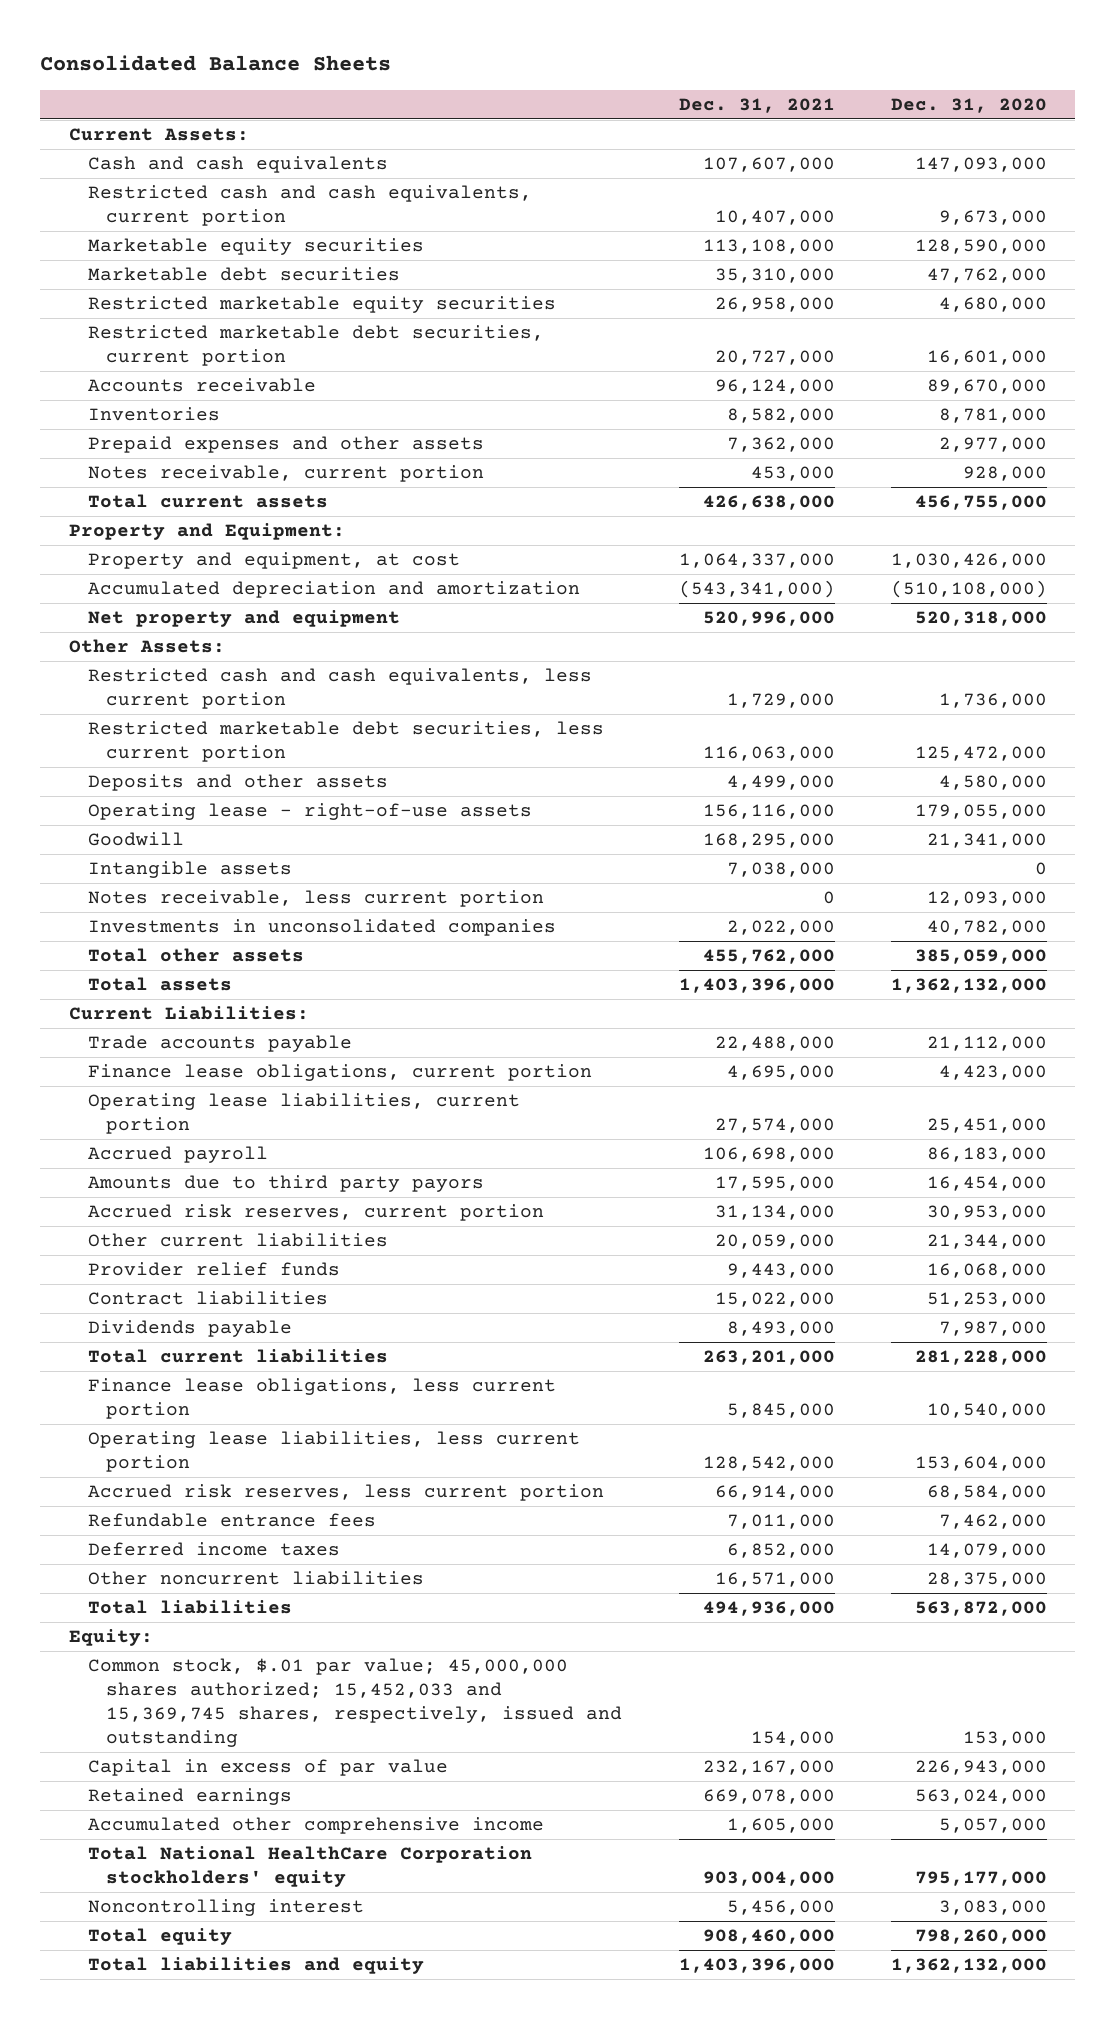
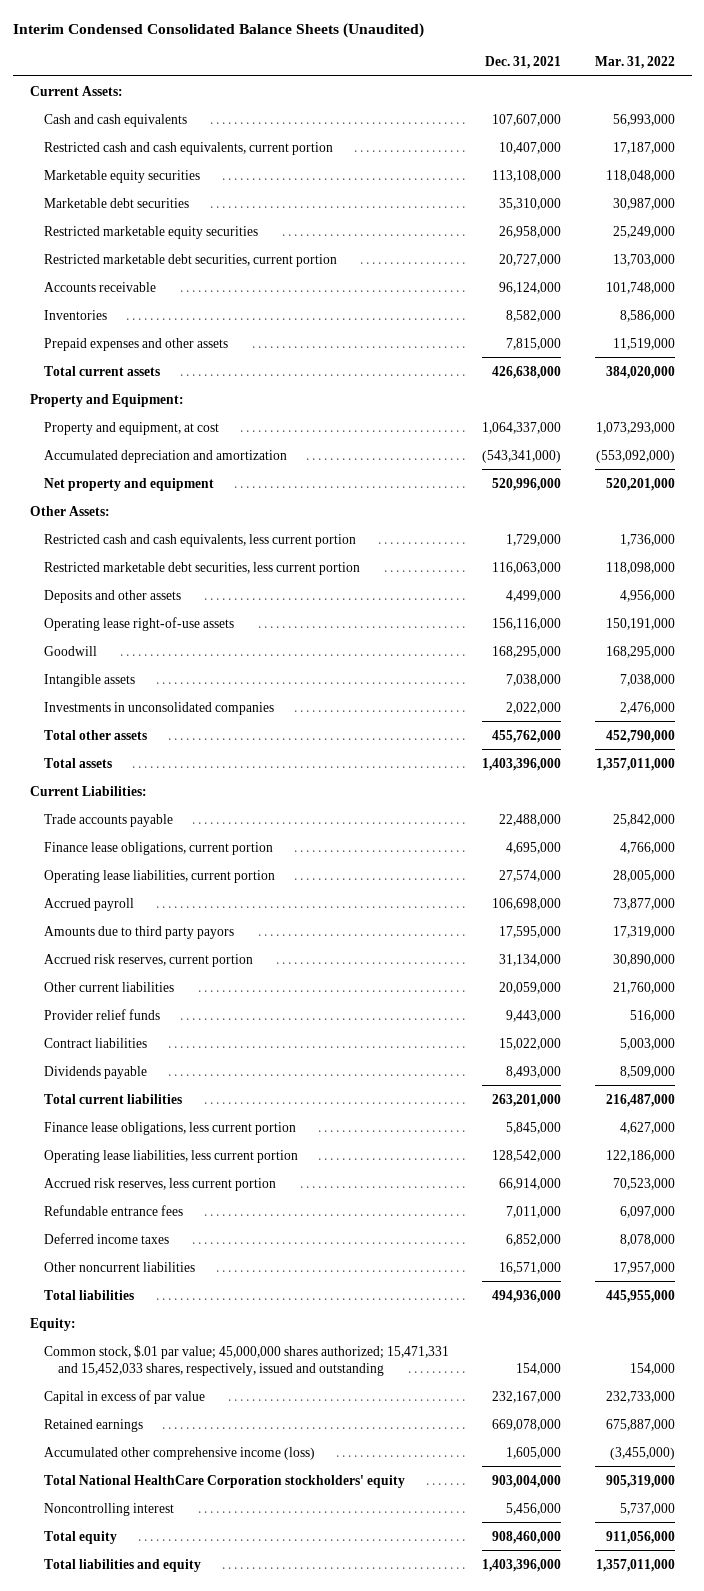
[40,55,392,72] Consolidated Balance Sheets -> [12,22,424,38] Interim Condensed Consolidated Balance Sheets (Unaudited)
[891,97,1048,113] Dec. 31, 2020 -> none
none -> [594,56,675,70] Mar. 31, 2022
[87,465,484,483] Notes receivable, current portion -> none
[726,437,835,453] 7,362,000 -> [506,337,562,350] 7,815,000
[87,803,532,821] Operating lease - right-of-use assets -> [43,616,234,631] Operating lease right-of-use assets
[87,890,544,908] Notes receivable, less current portion -> none
[87,1658,623,1748] Common stock, $.01 par value; 45,000,000 shares authorized; 15,452,033 and 15,369,745 shares, respectively, issued and outstanding -> [43,1344,449,1376] Common stock, $.01 par value; 45,000,000 shares authorized; 15,471,331 and 15,452,033 shares, respectively, issued and outstanding
[87,1817,544,1835] Accumulated other comprehensive income -> [43,1446,315,1460] Accumulated other comprehensive income (loss)

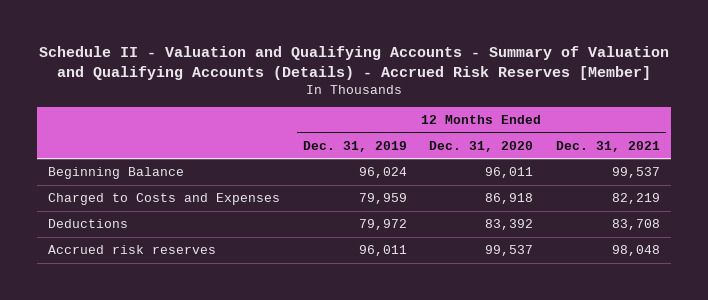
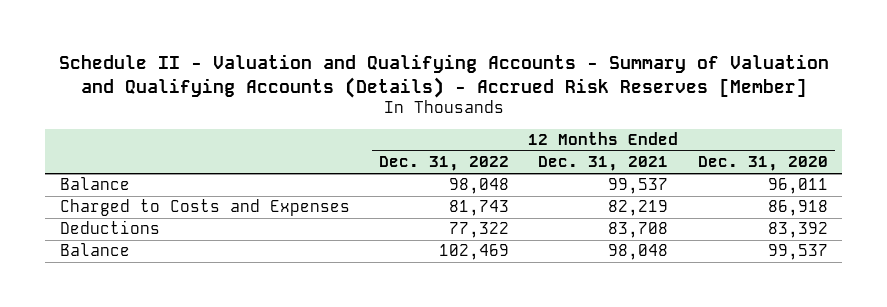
[302,140,407,152] Dec. 31, 2019 -> none
none -> [379,156,510,172] Dec. 31, 2022
[48,167,185,180] Beginning Balance -> [59,177,130,191] Balance
[48,245,217,255] Accrued risk reserves -> [59,243,130,257] Balance

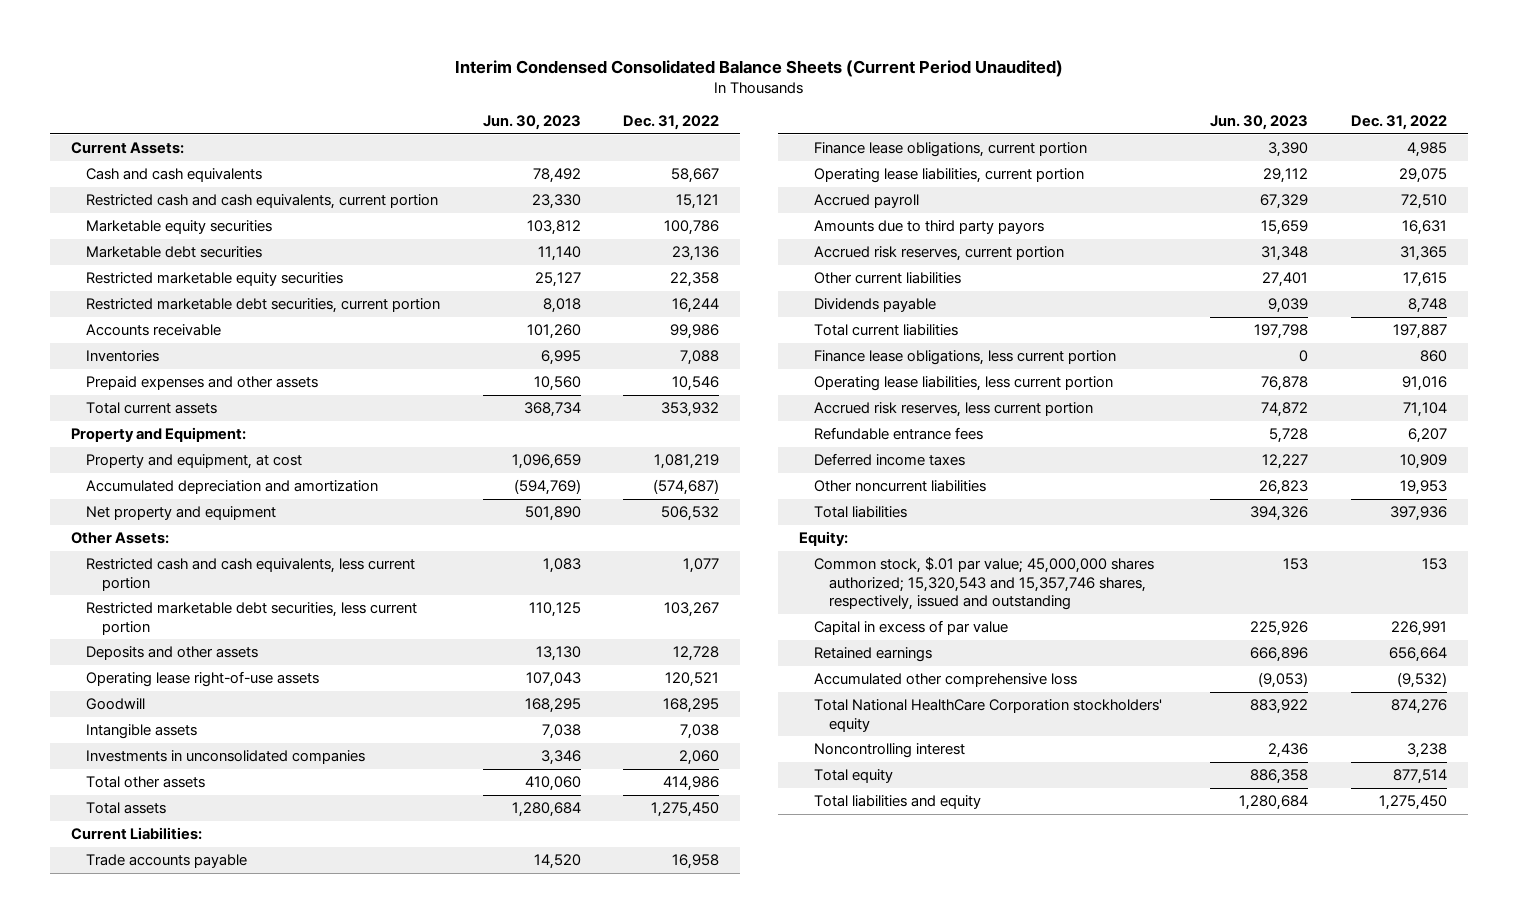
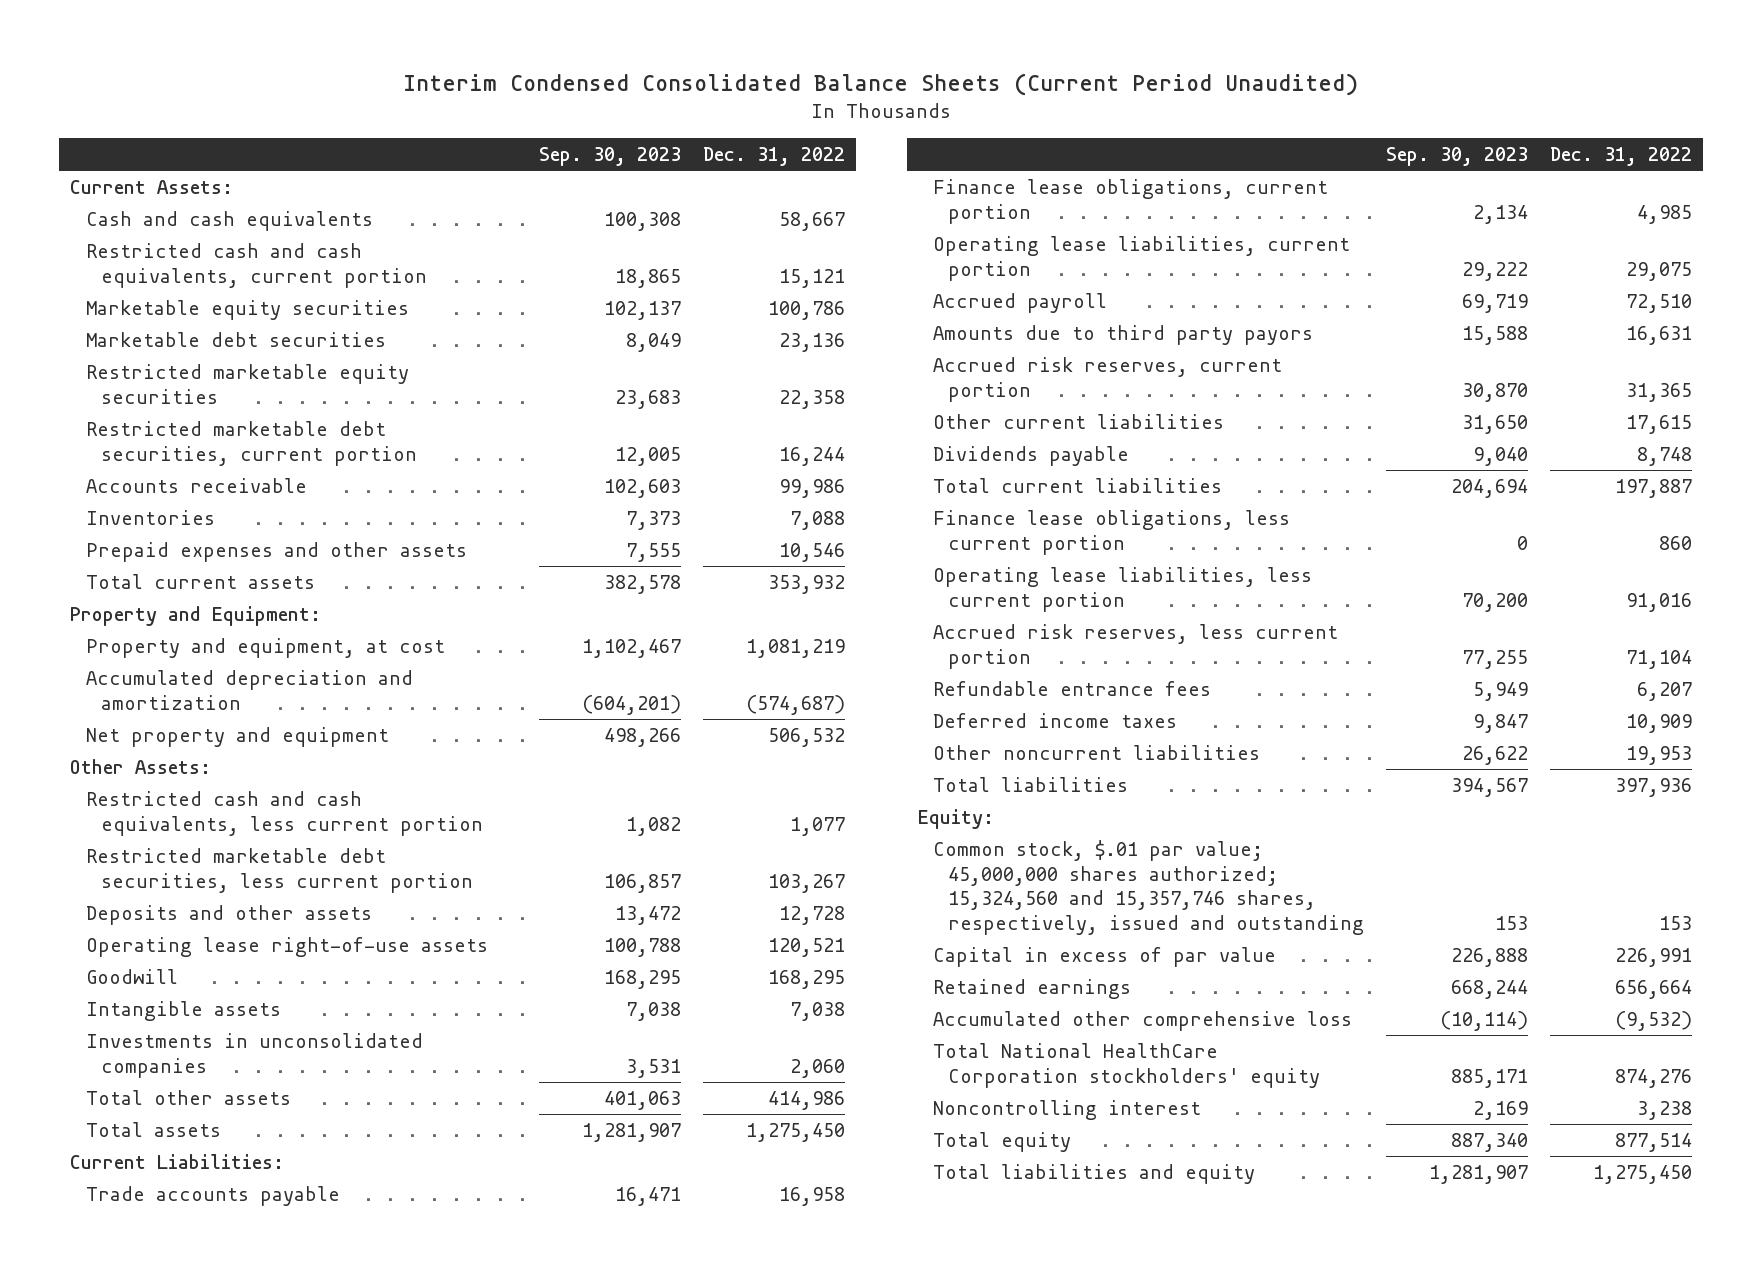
[482,115,581,131] Jun. 30, 2023 -> none
none -> [539,147,682,167] Sep. 30, 2023
[814,557,1155,611] Common stock, $.01 par value; 45,000,000 shares authorized; 15,320,543 and 15,357,746 shares, respectively, issued and outstanding -> [932,840,1365,935] Common stock, $.01 par value; 45,000,000 shares authorized; 15,324,560 and 15,357,746 shares, respectively, issued and outstanding

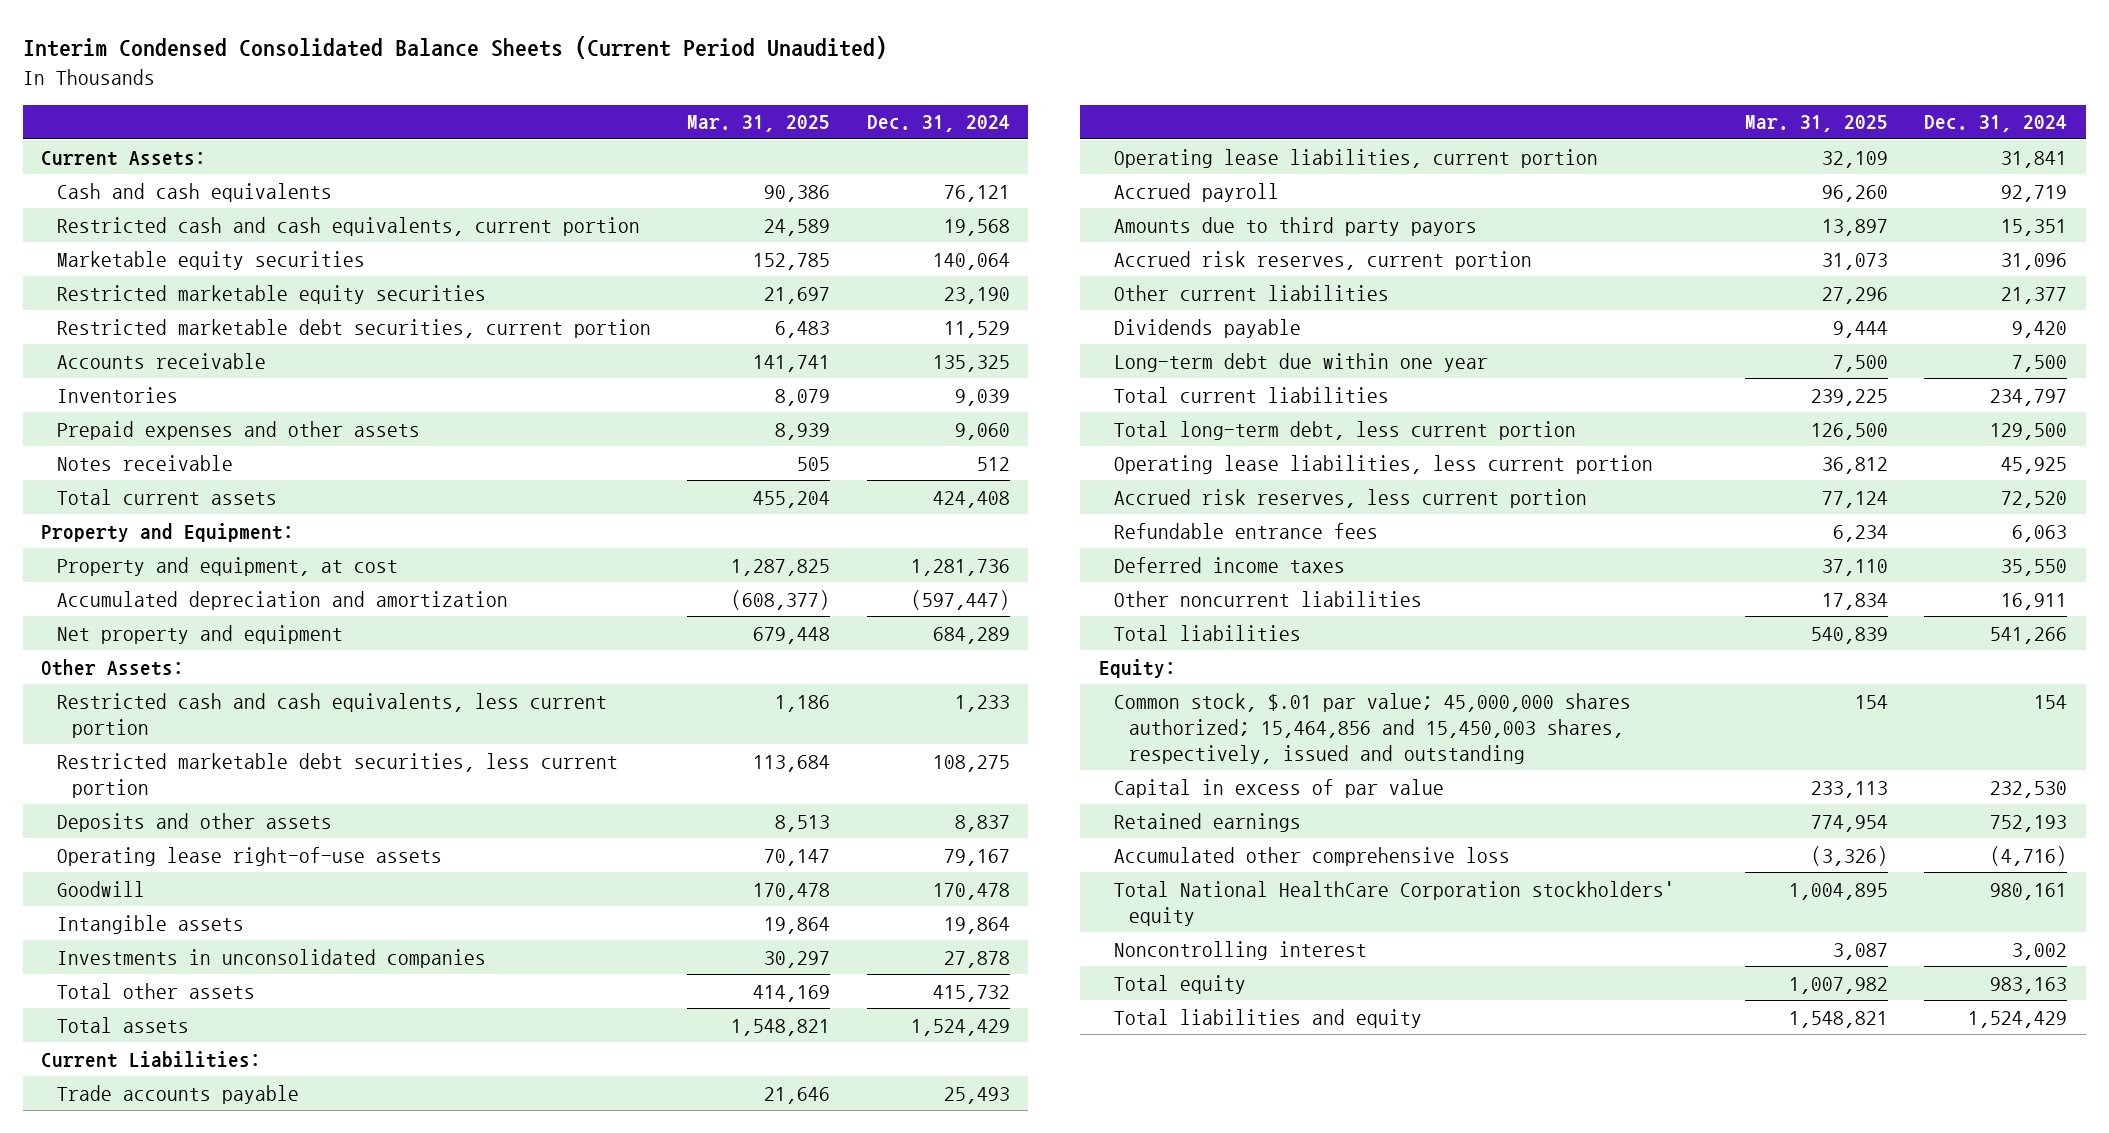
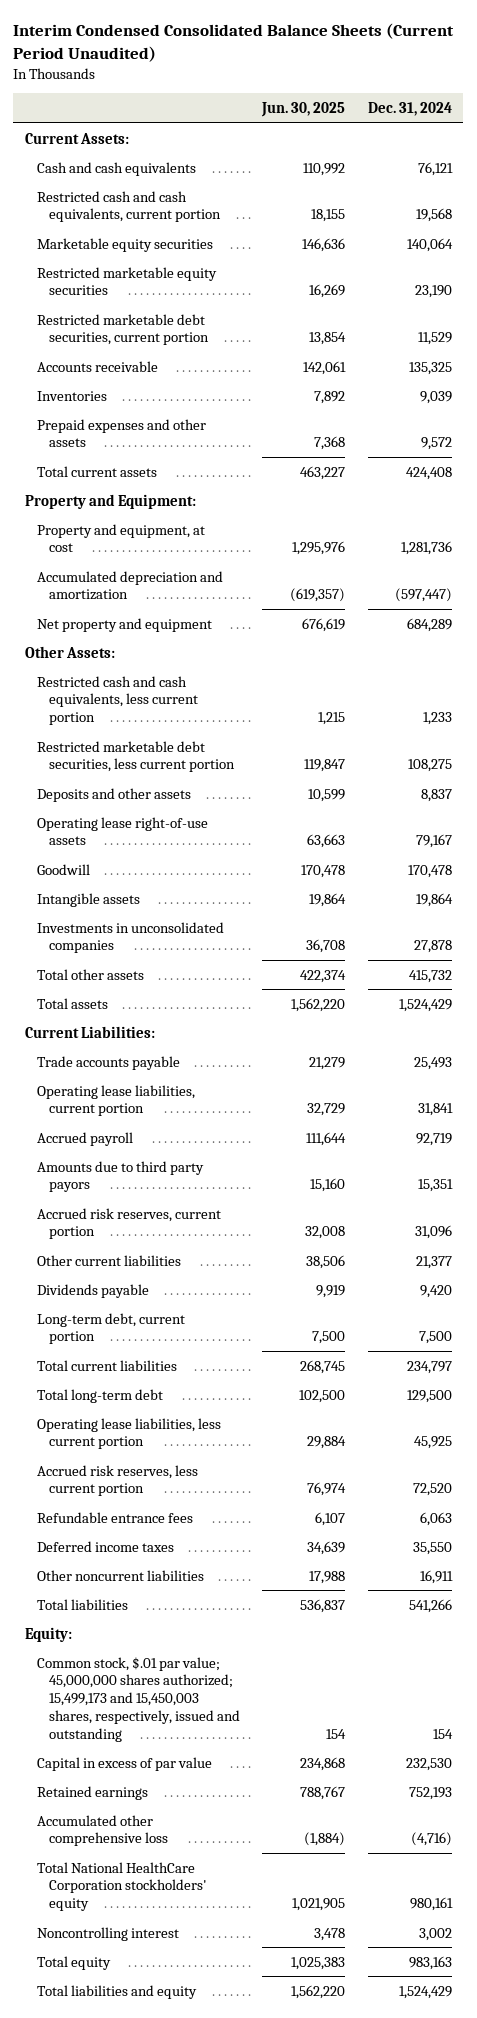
[687,115,831,133] Mar. 31, 2025 -> none
none -> [261,102,346,118] Jun. 30, 2025
[56,454,233,471] Notes receivable -> none
[954,422,1010,440] 9,060 -> [421,437,453,451] 9,572
[1114,352,1489,372] Long-term debt due within one year -> [36,1312,185,1345] Long-term debt, current portion
[1114,420,1577,440] Total long-term debt, less current portion -> [36,1388,163,1403] Total long-term debt
[1114,692,1632,764] Common stock, $.01 par value; 45,000,000 shares authorized; 15,464,856 and 15,450,003 shares, respectively, issued and outstanding -> [36,1656,240,1742] Common stock, $.01 par value; 45,000,000 shares authorized; 15,499,173 and 15,450,003 shares, respectively, issued and outstanding

